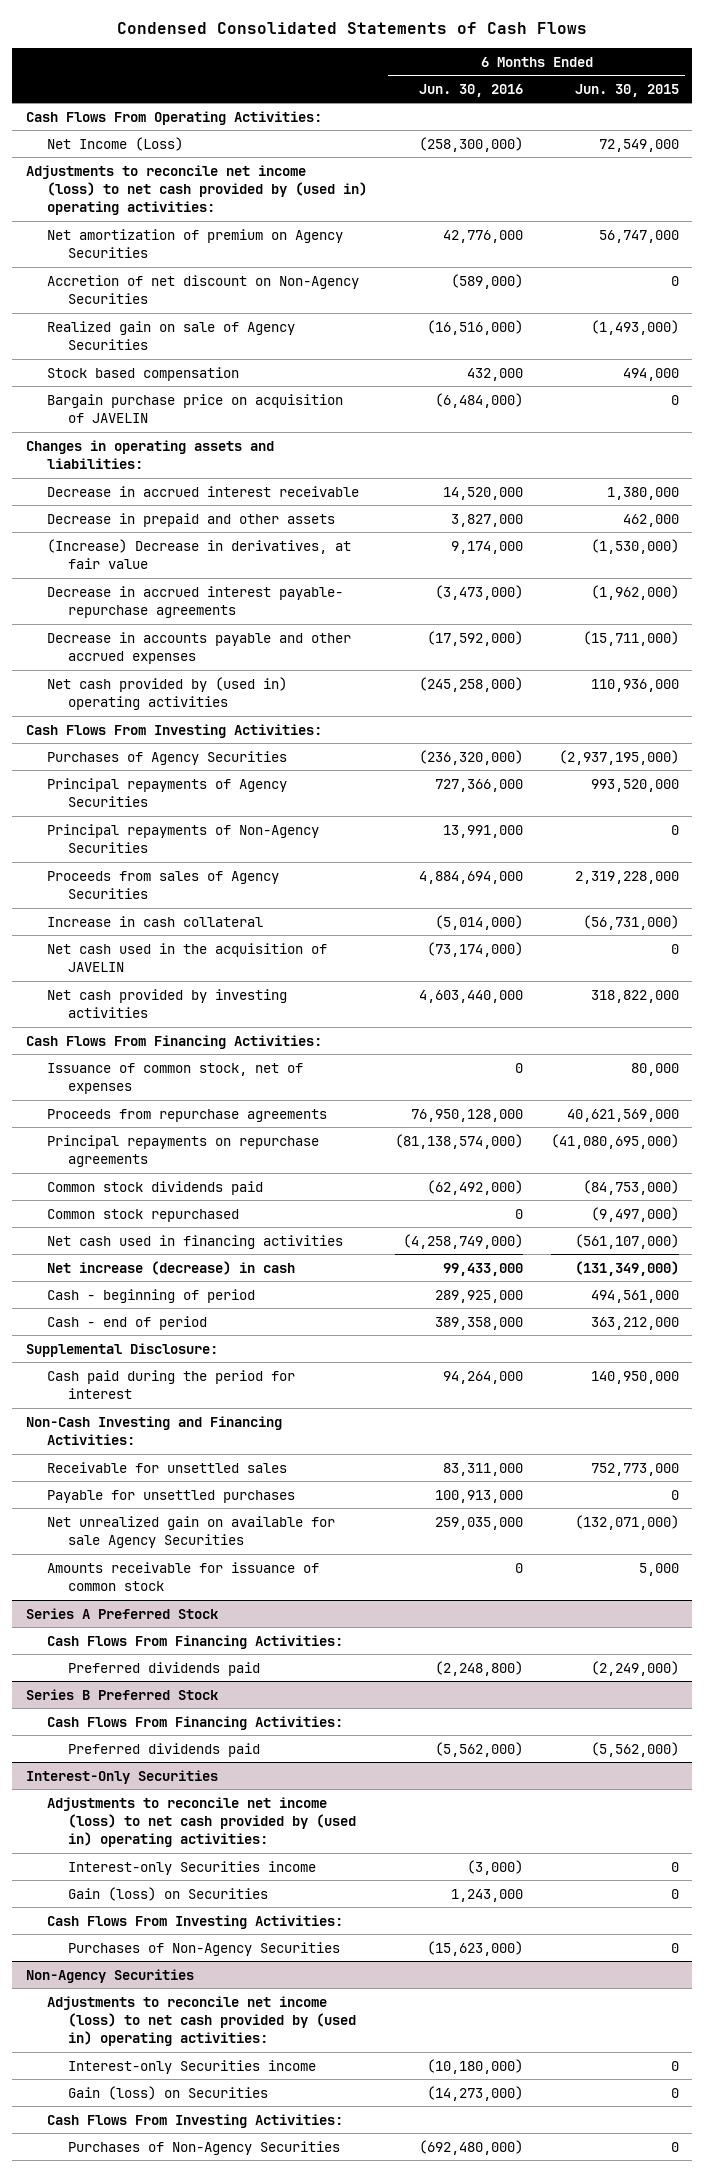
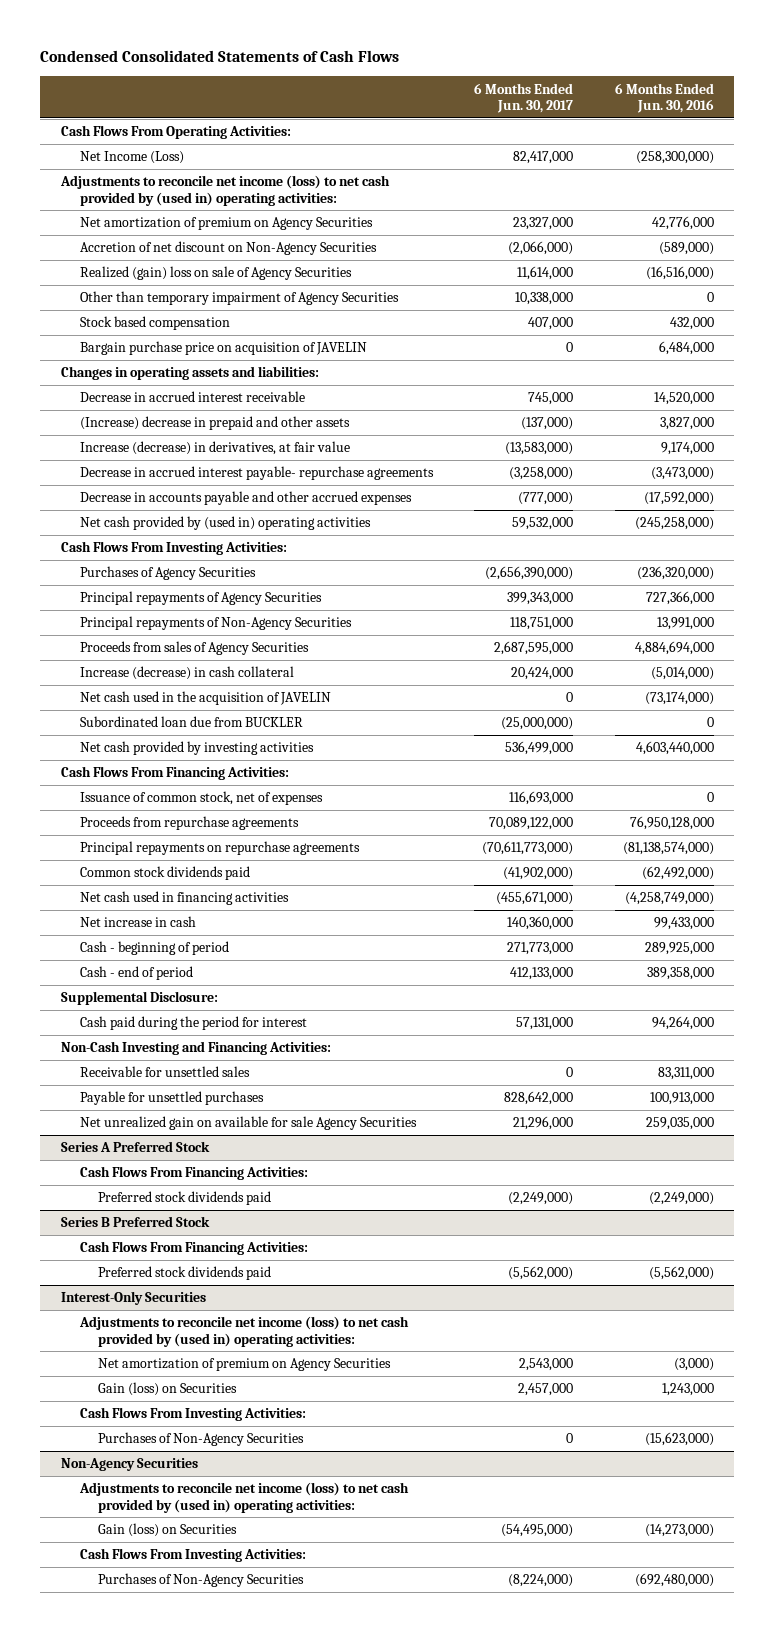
[574,83,679,97] Jun. 30, 2015 -> none
none -> [474,82,574,114] 6 Months Ended Jun. 30, 2017
[47,320,296,350] Realized gain on sale of Agency Securities -> [79,266,352,281] Realized (gain) loss on sale of Agency Securities
none -> [79,291,399,306] Other than temporary impairment of Agency Securities
[434,392,523,408] (6,484,000) -> [658,341,714,356] 6,484,000
[47,512,336,527] Decrease in prepaid and other assets -> [79,416,350,431] (Increase) decrease in prepaid and other assets
[47,538,352,569] (Increase) Decrease in derivatives, at fair value -> [79,441,350,456] Increase (decrease) in derivatives, at fair value
[47,915,264,927] Increase in cash collateral -> [79,666,294,681] Increase (decrease) in cash collateral
none -> [79,716,303,728] Subordinated loan due from BUCKLER
[47,1208,240,1222] Common stock repurchased -> none
[47,1260,296,1275] Net increase (decrease) in cash -> [79,916,196,928] Net increase in cash
[47,1561,320,1591] Amounts receivable for issuance of common stock -> none
[68,1661,261,1676] Preferred dividends paid -> [97,1191,271,1206] Preferred stock dividends paid
[434,1660,523,1676] (2,248,800) -> [648,1192,714,1206] (2,249,000)
[68,1742,261,1757] Preferred dividends paid -> [97,1266,271,1281] Preferred stock dividends paid
[68,1860,317,1875] Interest-only Securities income -> none
none -> [97,1358,391,1372] Net amortization of premium on Agency Securities
[68,2059,317,2074] Interest-only Securities income -> none

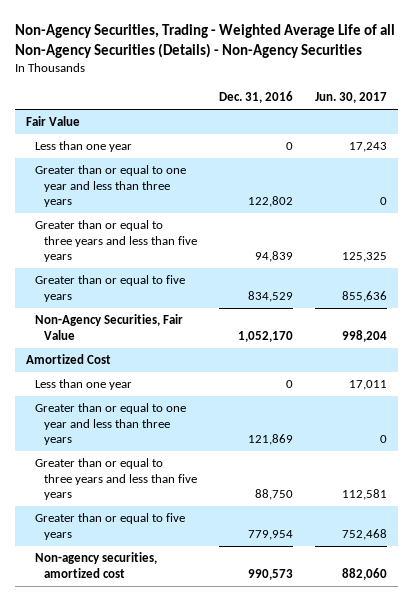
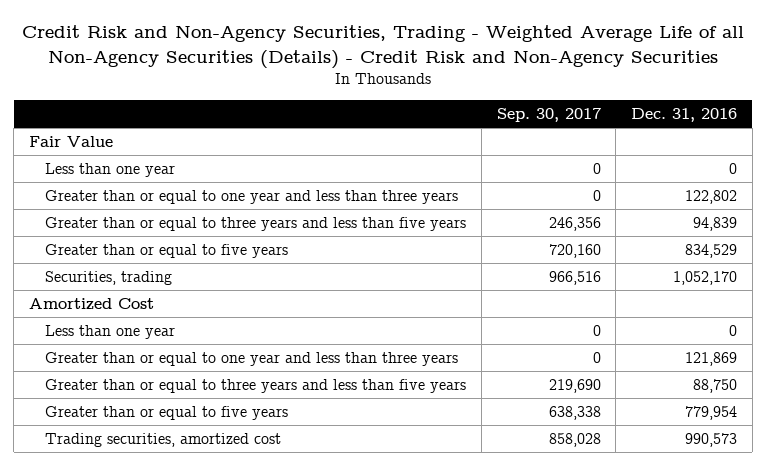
[14,23,395,58] Non-Agency Securities, Trading - Weighted Average Life of all Non-Agency Securities (Details) - Non-Agency Securities -> [21,25,744,69] Credit Risk and Non-Agency Securities, Trading - Weighted Average Life of all Non-Agency Securities (Details) - Credit Risk and Non-Agency Securities
[315,92,388,104] Jun. 30, 2017 -> none
none -> [496,107,601,122] Sep. 30, 2017
[35,314,184,340] Non-Agency Securities, Fair Value -> [45,271,173,286] Securities, trading
[35,552,158,578] Non-agency securities, amortized cost -> [45,433,282,448] Trading securities, amortized cost

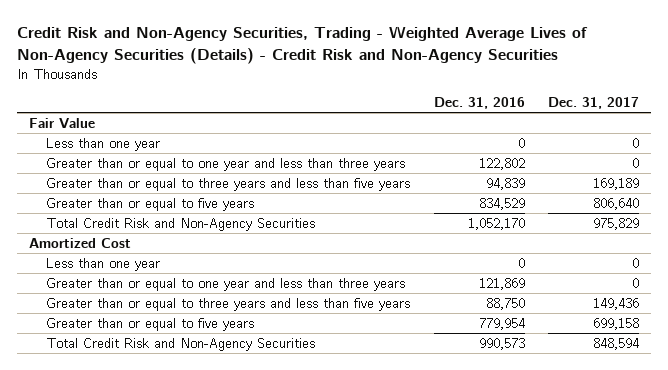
[21,25,744,69] Credit Risk and Non-Agency Securities, Trading - Weighted Average Life of all Non-Agency Securities (Details) - Credit Risk and Non-Agency Securities -> [16,26,588,64] Credit Risk and Non-Agency Securities, Trading - Weighted Average Lives of Non-Agency Securities (Details) - Credit Risk and Non-Agency Securities
[496,107,601,122] Sep. 30, 2017 -> none
none -> [548,97,640,110] Dec. 31, 2017
[45,271,173,286] Securities, trading -> [46,217,316,231] Total Credit Risk and Non-Agency Securities
[45,433,282,448] Trading securities, amortized cost -> [46,337,316,351] Total Credit Risk and Non-Agency Securities

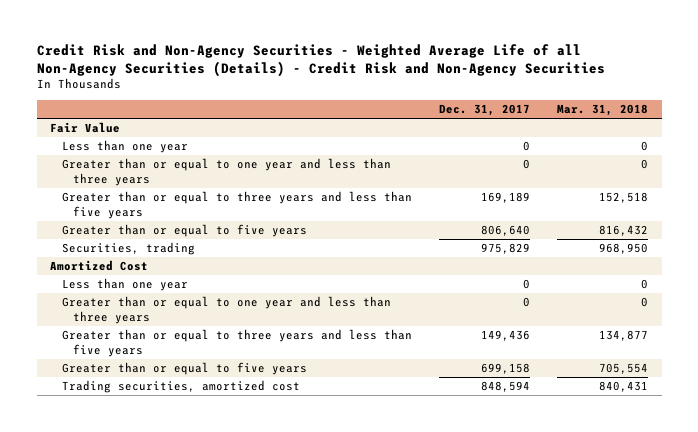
[16,26,588,64] Credit Risk and Non-Agency Securities, Trading - Weighted Average Lives of Non-Agency Securities (Details) - Credit Risk and Non-Agency Securities -> [36,43,605,77] Credit Risk and Non-Agency Securities - Weighted Average Life of all Non-Agency Securities (Details) - Credit Risk and Non-Agency Securities
[433,97,525,110] Dec. 31, 2016 -> none
none -> [557,103,649,116] Mar. 31, 2018
[46,217,316,231] Total Credit Risk and Non-Agency Securities -> [61,242,195,256] Securities, trading
[46,337,316,351] Total Credit Risk and Non-Agency Securities -> [61,380,300,394] Trading securities, amortized cost

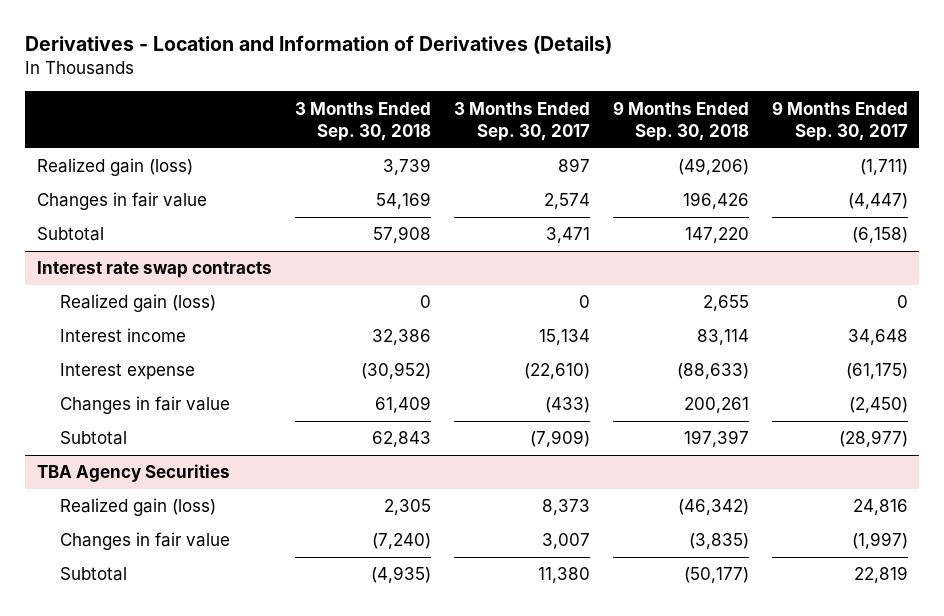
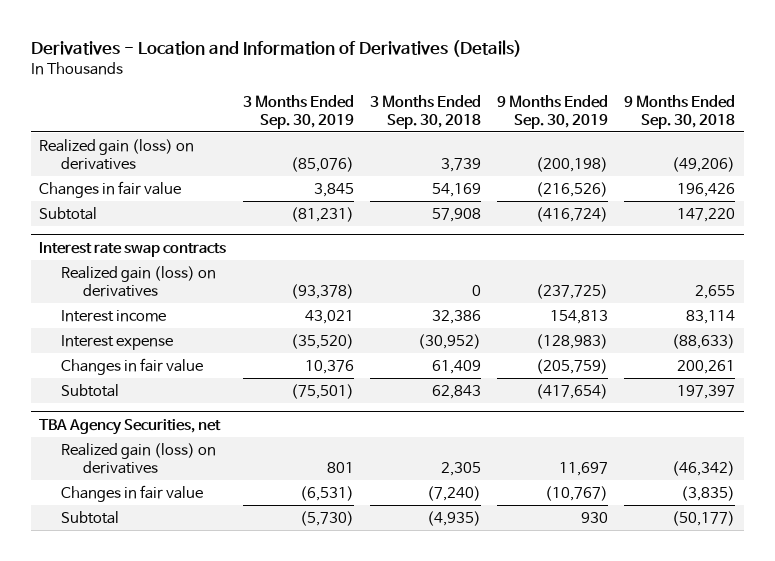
[453,101,590,141] 3 Months Ended Sep. 30, 2017 -> none
[771,100,908,141] 9 Months Ended Sep. 30, 2017 -> none
none -> [242,94,354,129] 3 Months Ended Sep. 30, 2019
none -> [497,94,609,129] 9 Months Ended Sep. 30, 2019
[36,158,193,177] Realized gain (loss) -> [39,138,195,170] Realized gain (loss) on derivatives
[59,294,216,313] Realized gain (loss) -> [61,265,217,297] Realized gain (loss) on derivatives
[36,464,230,483] TBA Agency Securities -> [39,418,222,435] TBA Agency Securities, net
[59,498,216,517] Realized gain (loss) -> [61,442,217,474] Realized gain (loss) on derivatives

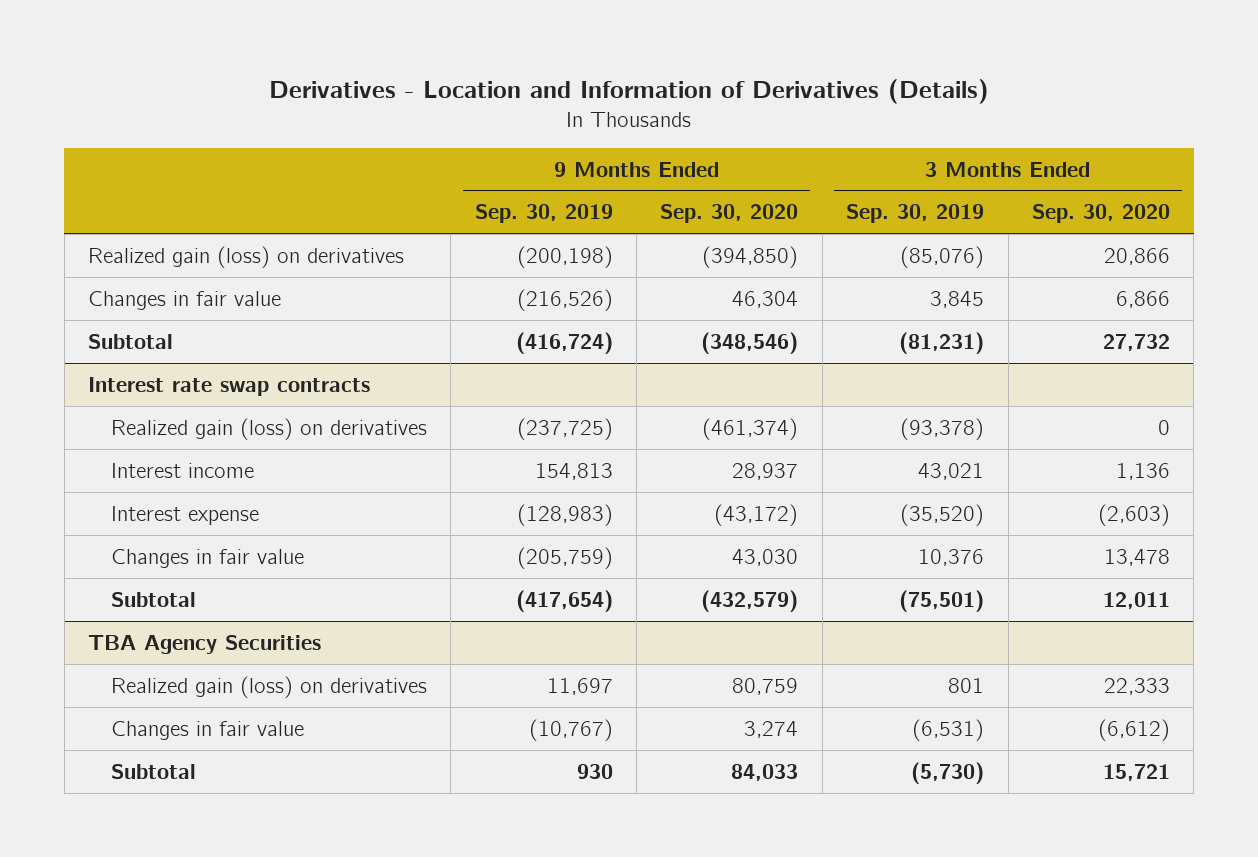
[369,94,481,129] 3 Months Ended Sep. 30, 2018 -> none
[624,94,736,129] 9 Months Ended Sep. 30, 2018 -> none
none -> [660,204,799,224] Sep. 30, 2020
none -> [1031,204,1170,224] Sep. 30, 2020
[39,418,222,435] TBA Agency Securities, net -> [88,634,322,654] TBA Agency Securities

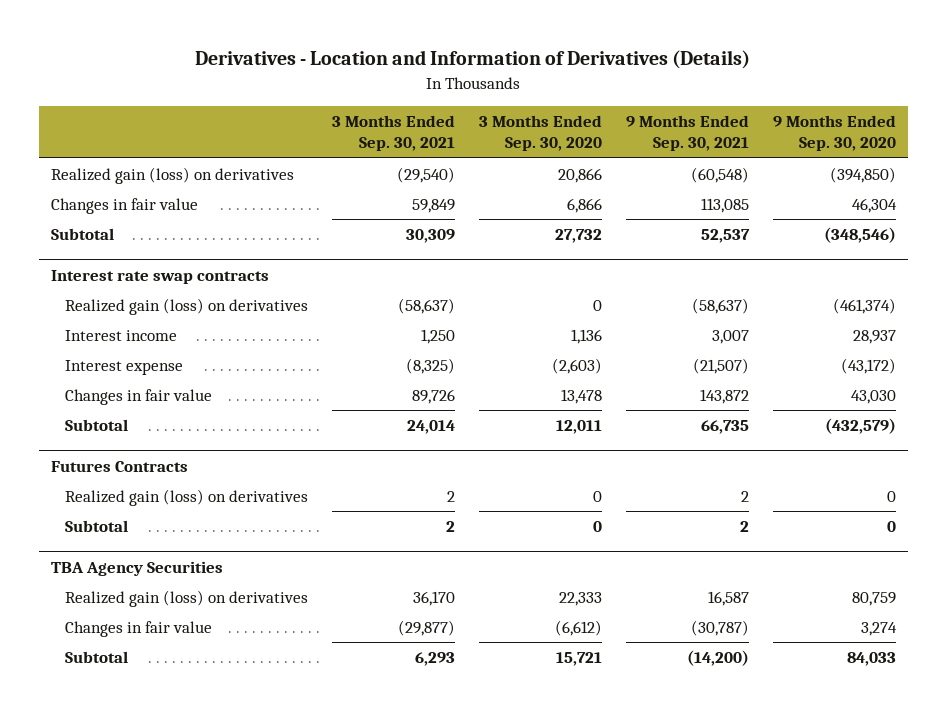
[474,204,613,224] Sep. 30, 2019 -> none
[846,204,985,224] Sep. 30, 2019 -> none
none -> [332,114,456,152] 3 Months Ended Sep. 30, 2021
none -> [626,114,750,152] 9 Months Ended Sep. 30, 2021
none -> [50,460,188,472] Futures Contracts
none -> [65,489,309,507] Realized gain (loss) on derivatives
none -> [65,520,129,533] Subtotal

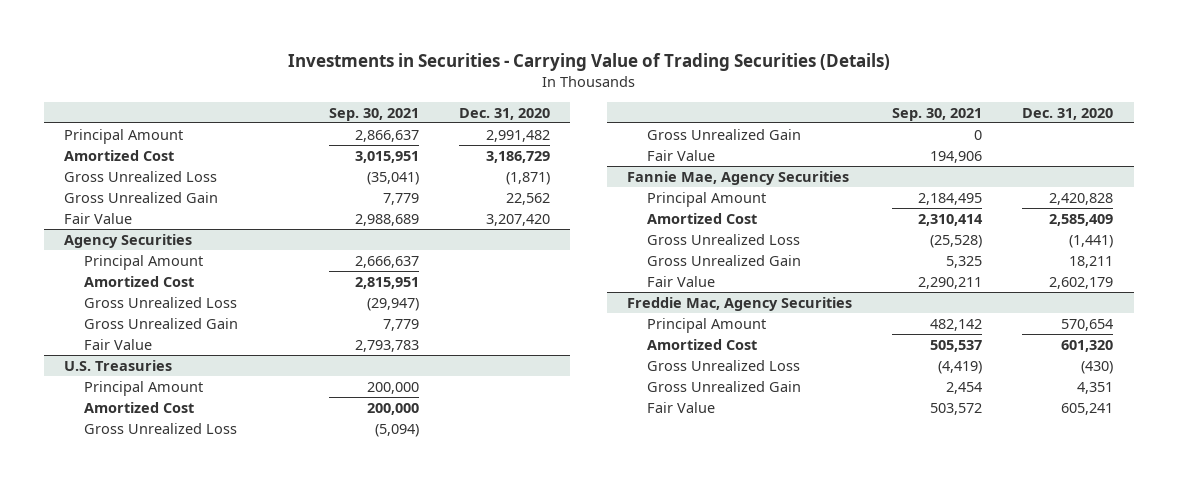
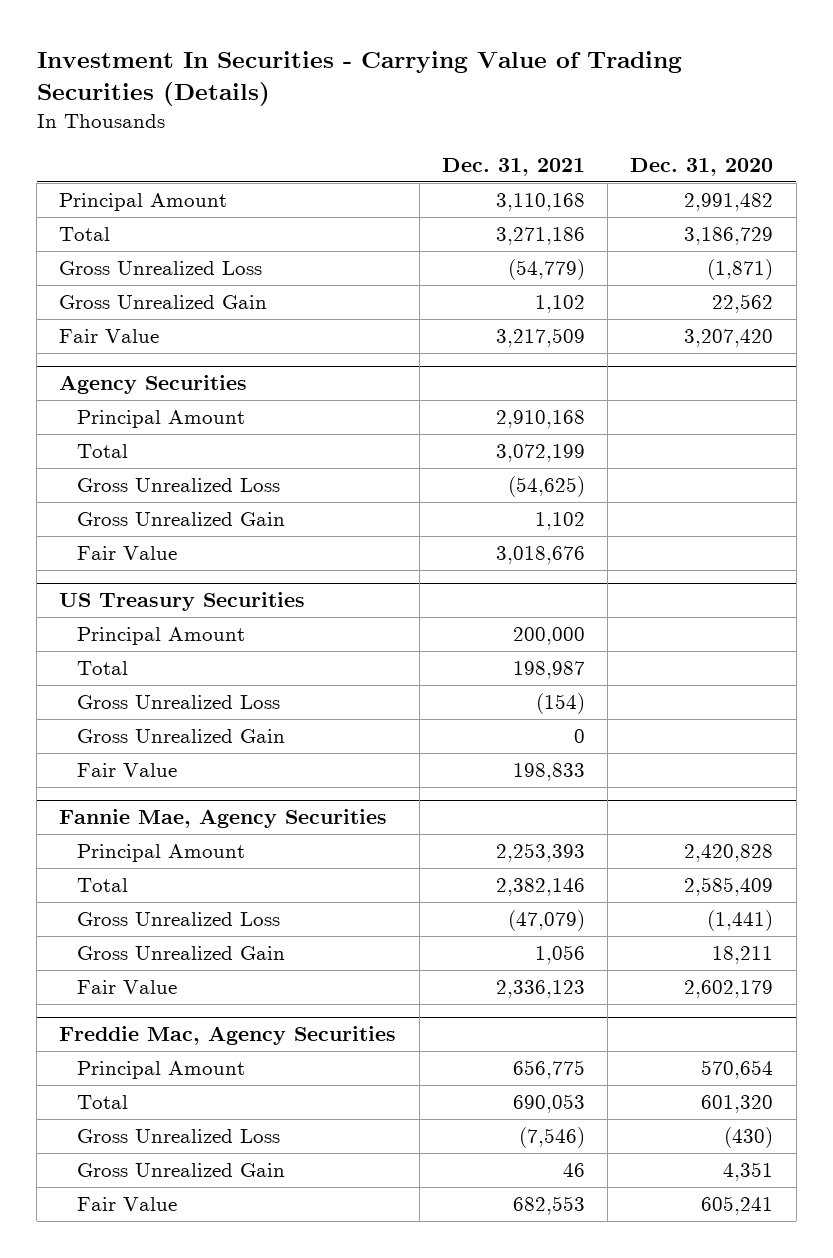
[287,53,890,72] Investments in Securities - Carrying Value of Trading Securities (Details) -> [36,51,682,106] Investment In Securities - Carrying Value of Trading Securities (Details)
[329,107,420,121] Sep. 30, 2021 -> none
none -> [441,157,585,176] Dec. 31, 2021
[64,149,175,161] Amortized Cost -> [59,227,111,242] Total
[83,275,194,287] Amortized Cost -> [77,444,129,459] Total
[64,359,173,371] U.S. Treasuries -> [59,592,306,612] US Treasury Securities
[83,401,194,413] Amortized Cost -> [77,661,129,676] Total
[646,212,757,224] Amortized Cost -> [77,878,129,893] Total
[646,338,757,350] Amortized Cost -> [77,1095,129,1110] Total

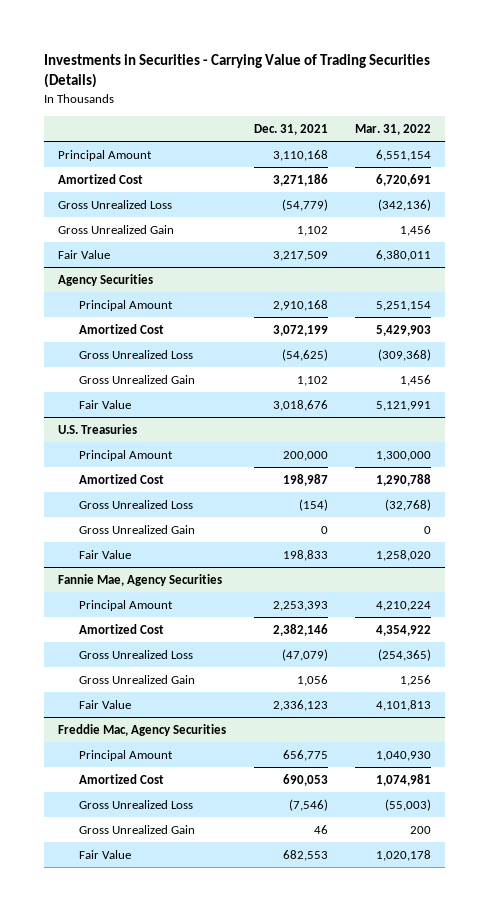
[36,51,682,106] Investment In Securities - Carrying Value of Trading Securities (Details) -> [44,53,431,89] Investments in Securities - Carrying Value of Trading Securities (Details)
[630,157,774,176] Dec. 31, 2020 -> none
none -> [355,123,432,135] Mar. 31, 2022
[59,227,111,242] Total -> [58,173,144,184] Amortized Cost
[77,444,129,459] Total -> [78,323,164,334] Amortized Cost
[59,592,306,612] US Treasury Securities -> [58,423,138,434] U.S. Treasuries
[77,661,129,676] Total -> [78,473,164,484] Amortized Cost
[77,878,129,893] Total -> [78,623,164,634] Amortized Cost
[77,1095,129,1110] Total -> [78,773,164,784] Amortized Cost

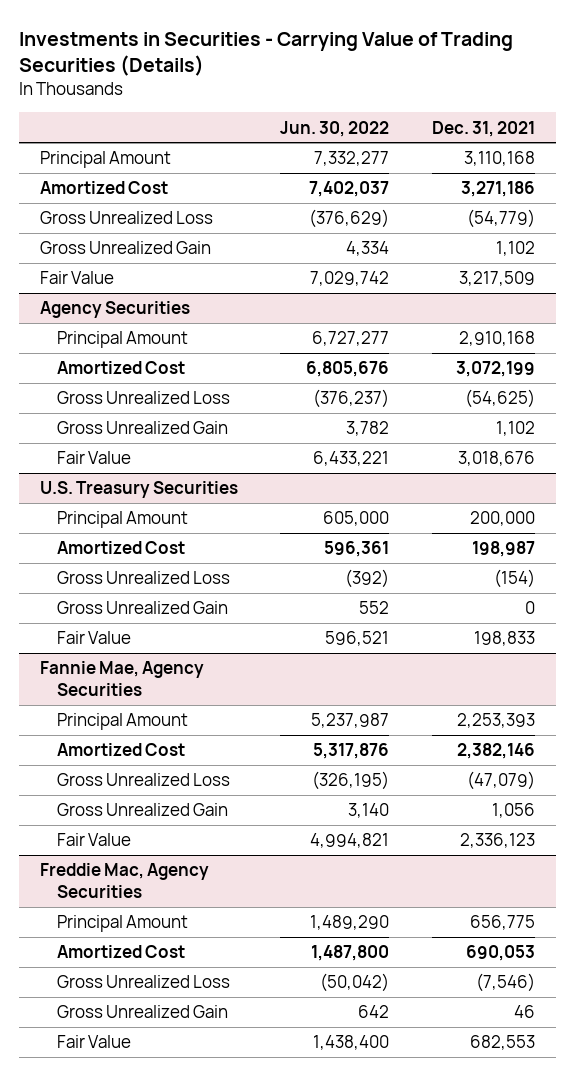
[355,123,432,135] Mar. 31, 2022 -> none
none -> [280,120,390,137] Jun. 30, 2022
[58,423,138,434] U.S. Treasuries -> [40,481,239,499] U.S. Treasury Securities

